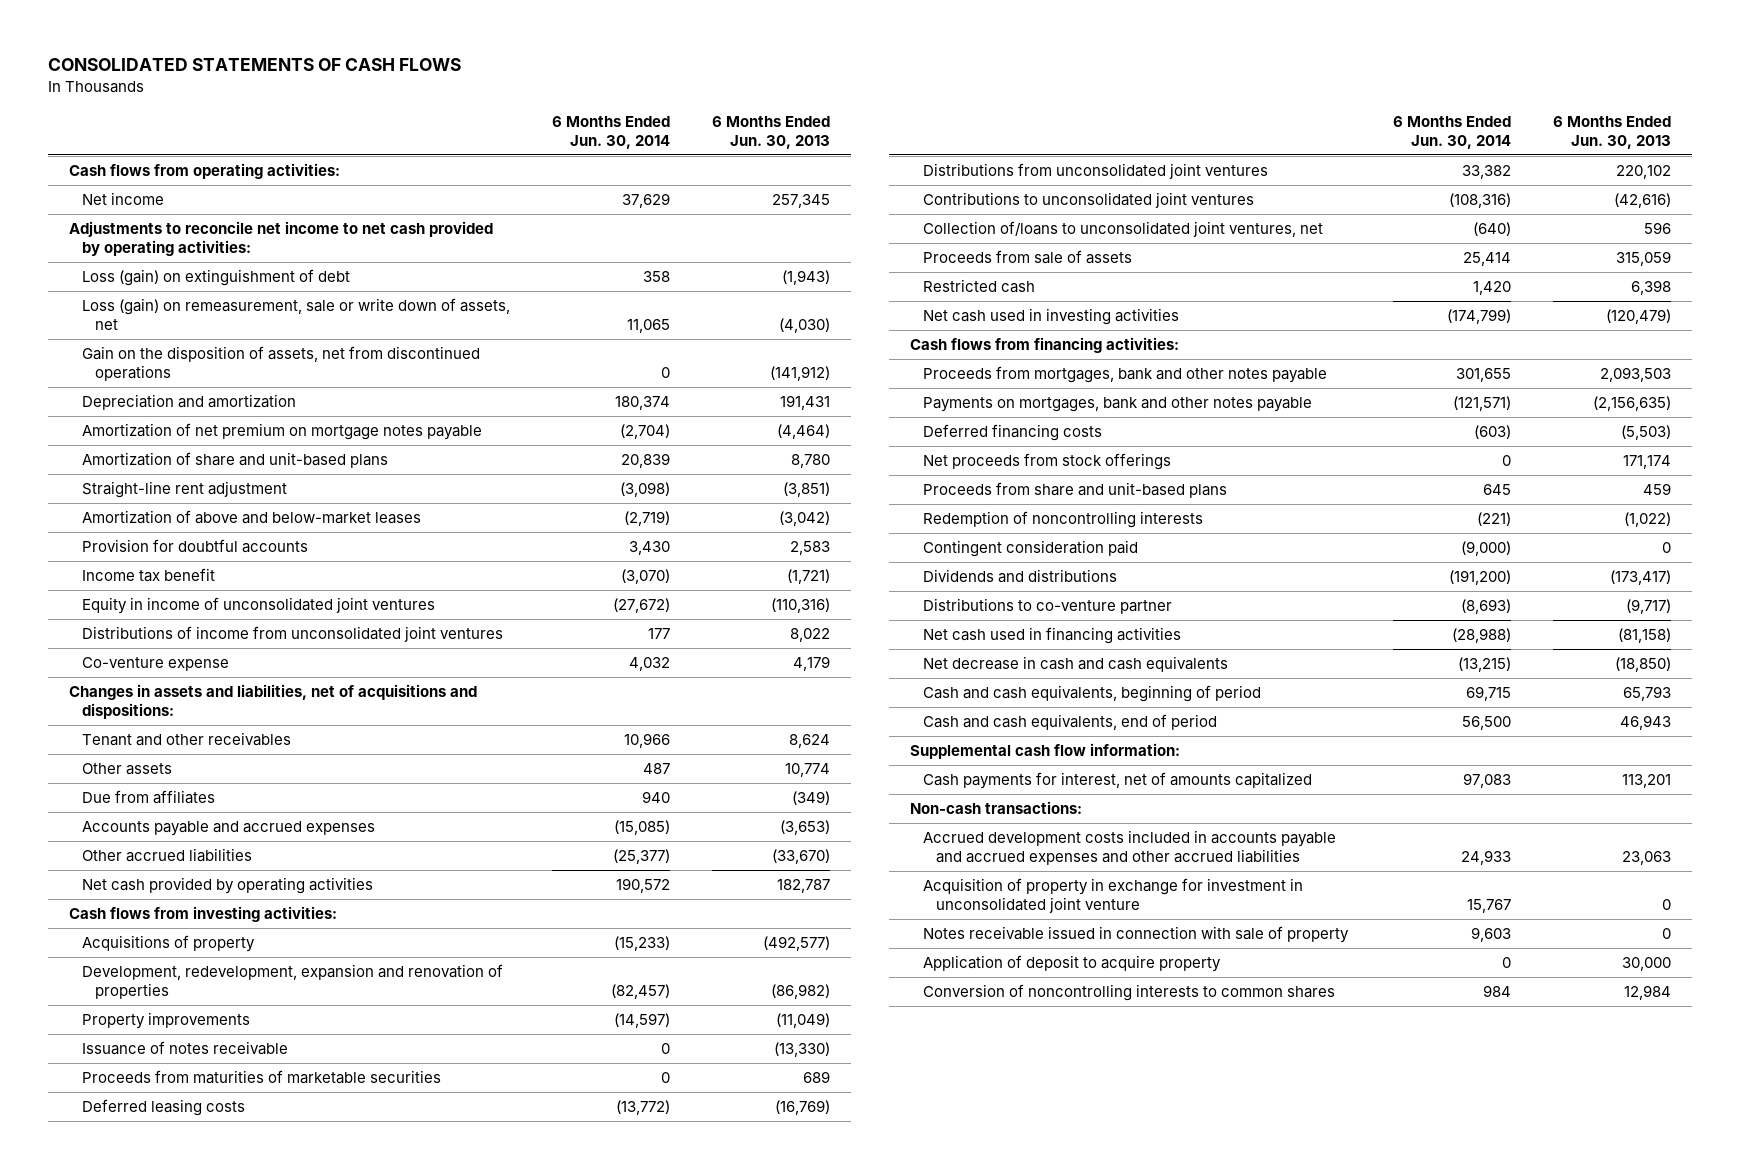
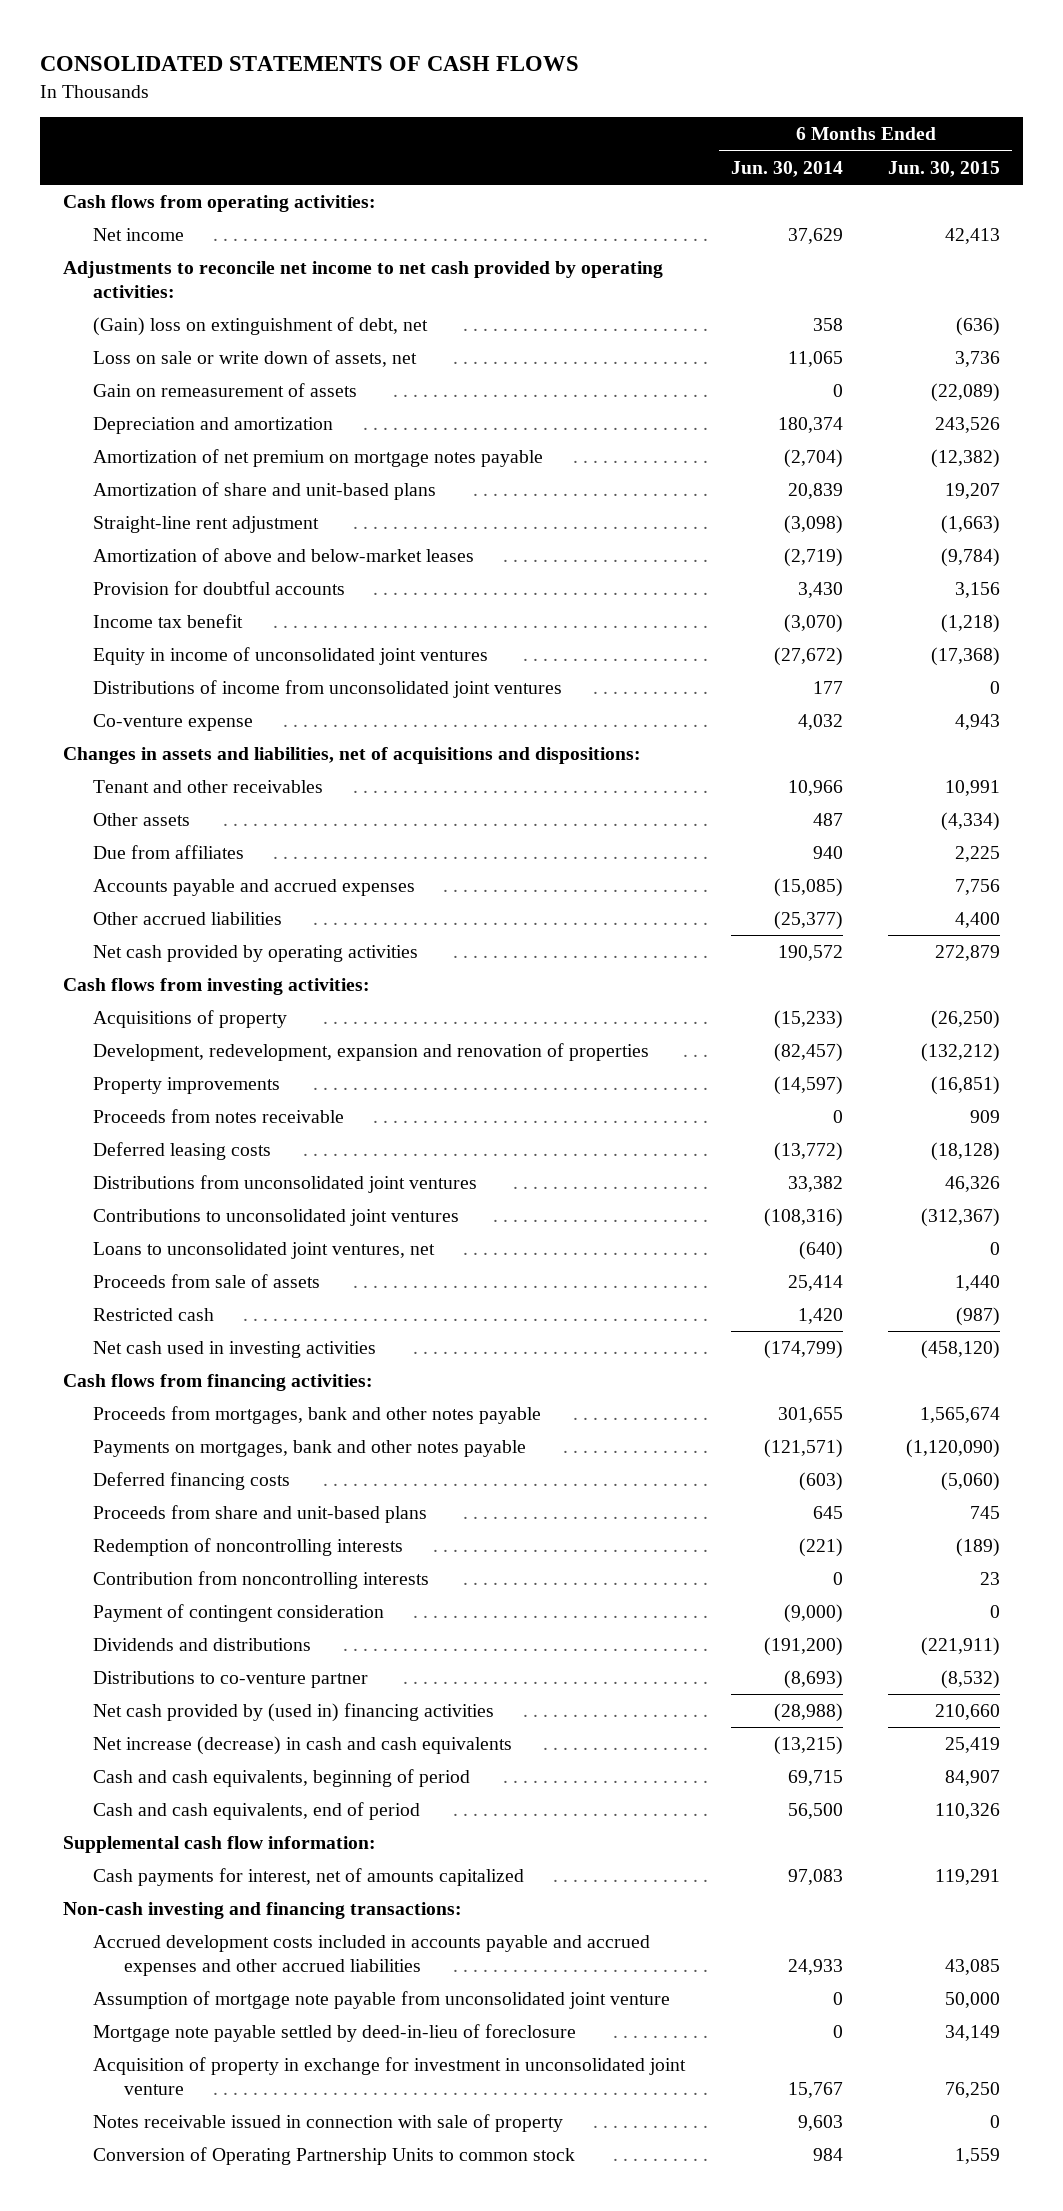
[712,115,831,149] 6 Months Ended Jun. 30, 2013 -> none
none -> [888,160,1001,177] Jun. 30, 2015
[81,346,480,381] Gain on the disposition of assets, net from discontinued operations -> none
[81,269,350,287] Loss (gain) on extinguishment of debt -> [93,317,429,337] (Gain) loss on extinguishment of debt, net
[81,298,510,330] Loss (gain) on remeasurement, sale or write down of assets, net -> [93,350,418,368] Loss on sale or write down of assets, net
none -> [93,383,358,398] Gain on remeasurement of assets
[81,1041,288,1056] Issuance of notes receivable -> none
[81,1070,441,1085] Proceeds from maturities of marketable securities -> none
none -> [93,1109,345,1124] Proceeds from notes receivable
[923,221,1324,238] Collection of/loans to unconsolidated joint ventures, net -> [93,1242,436,1260] Loans to unconsolidated joint ventures, net
[923,453,1172,471] Net proceeds from stock offerings -> none
none -> [93,1571,430,1590] Contribution from noncontrolling interests
[923,540,1139,558] Contingent consideration paid -> [93,1604,385,1623] Payment of contingent consideration
[923,627,1182,645] Net cash used in financing activities -> [93,1703,495,1723] Net cash provided by (used in) financing activities
[923,656,1229,673] Net decrease in cash and cash equivalents -> [93,1736,513,1756] Net increase (decrease) in cash and cash equivalents
[909,801,1082,815] Non-cash transactions: -> [63,1902,463,1920] Non-cash investing and financing transactions:
none -> [93,1991,671,2010] Assumption of mortgage note payable from unconsolidated joint venture
none -> [93,2024,577,2043] Mortgage note payable settled by deed-in-lieu of foreclosure
[923,955,1222,973] Application of deposit to acquire property -> none
[923,984,1336,1002] Conversion of noncontrolling interests to common shares -> [93,2147,576,2166] Conversion of Operating Partnership Units to common stock

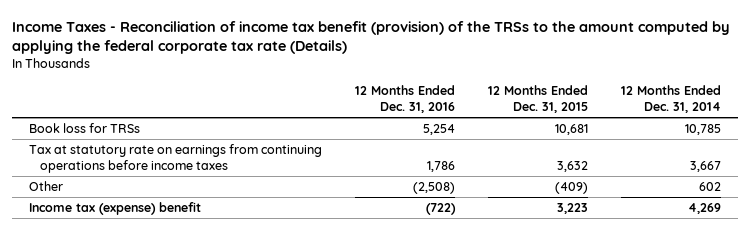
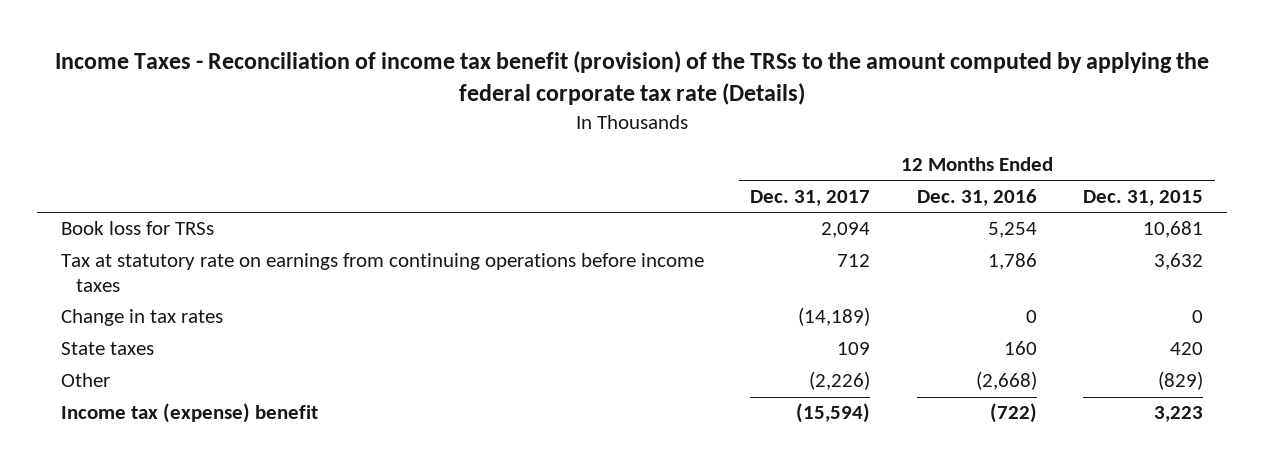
[621,84,722,114] 12 Months Ended Dec. 31, 2014 -> none
none -> [750,190,871,207] Dec. 31, 2017
none -> [60,309,223,327] Change in tax rates
none -> [60,342,154,356] State taxes
[413,182,456,195] (2,508) -> [975,371,1037,391] (2,668)
[555,182,589,195] (409) -> [1158,371,1204,391] (829)

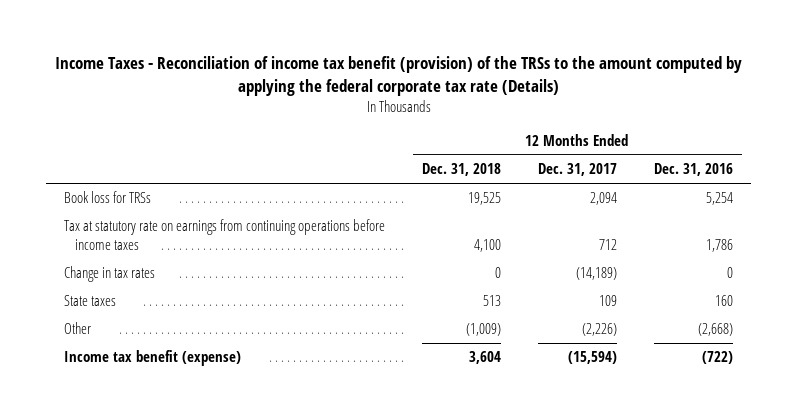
[1083,190,1204,207] Dec. 31, 2015 -> none
none -> [422,163,502,177] Dec. 31, 2018
[60,403,318,424] Income tax (expense) benefit -> [64,350,242,367] Income tax benefit (expense)

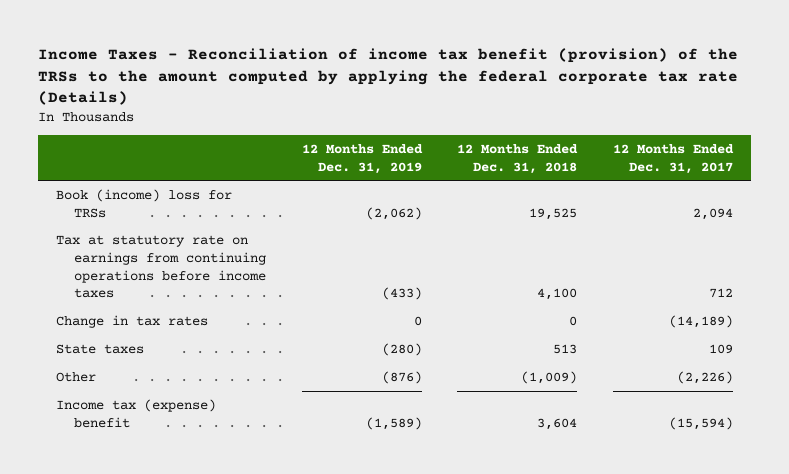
[653,163,733,177] Dec. 31, 2016 -> none
none -> [301,143,423,174] 12 Months Ended Dec. 31, 2019
[64,191,152,204] Book loss for TRSs -> [55,188,232,218] Book (income) loss for TRSs
[64,350,242,367] Income tax benefit (expense) -> [55,398,216,428] Income tax (expense) benefit

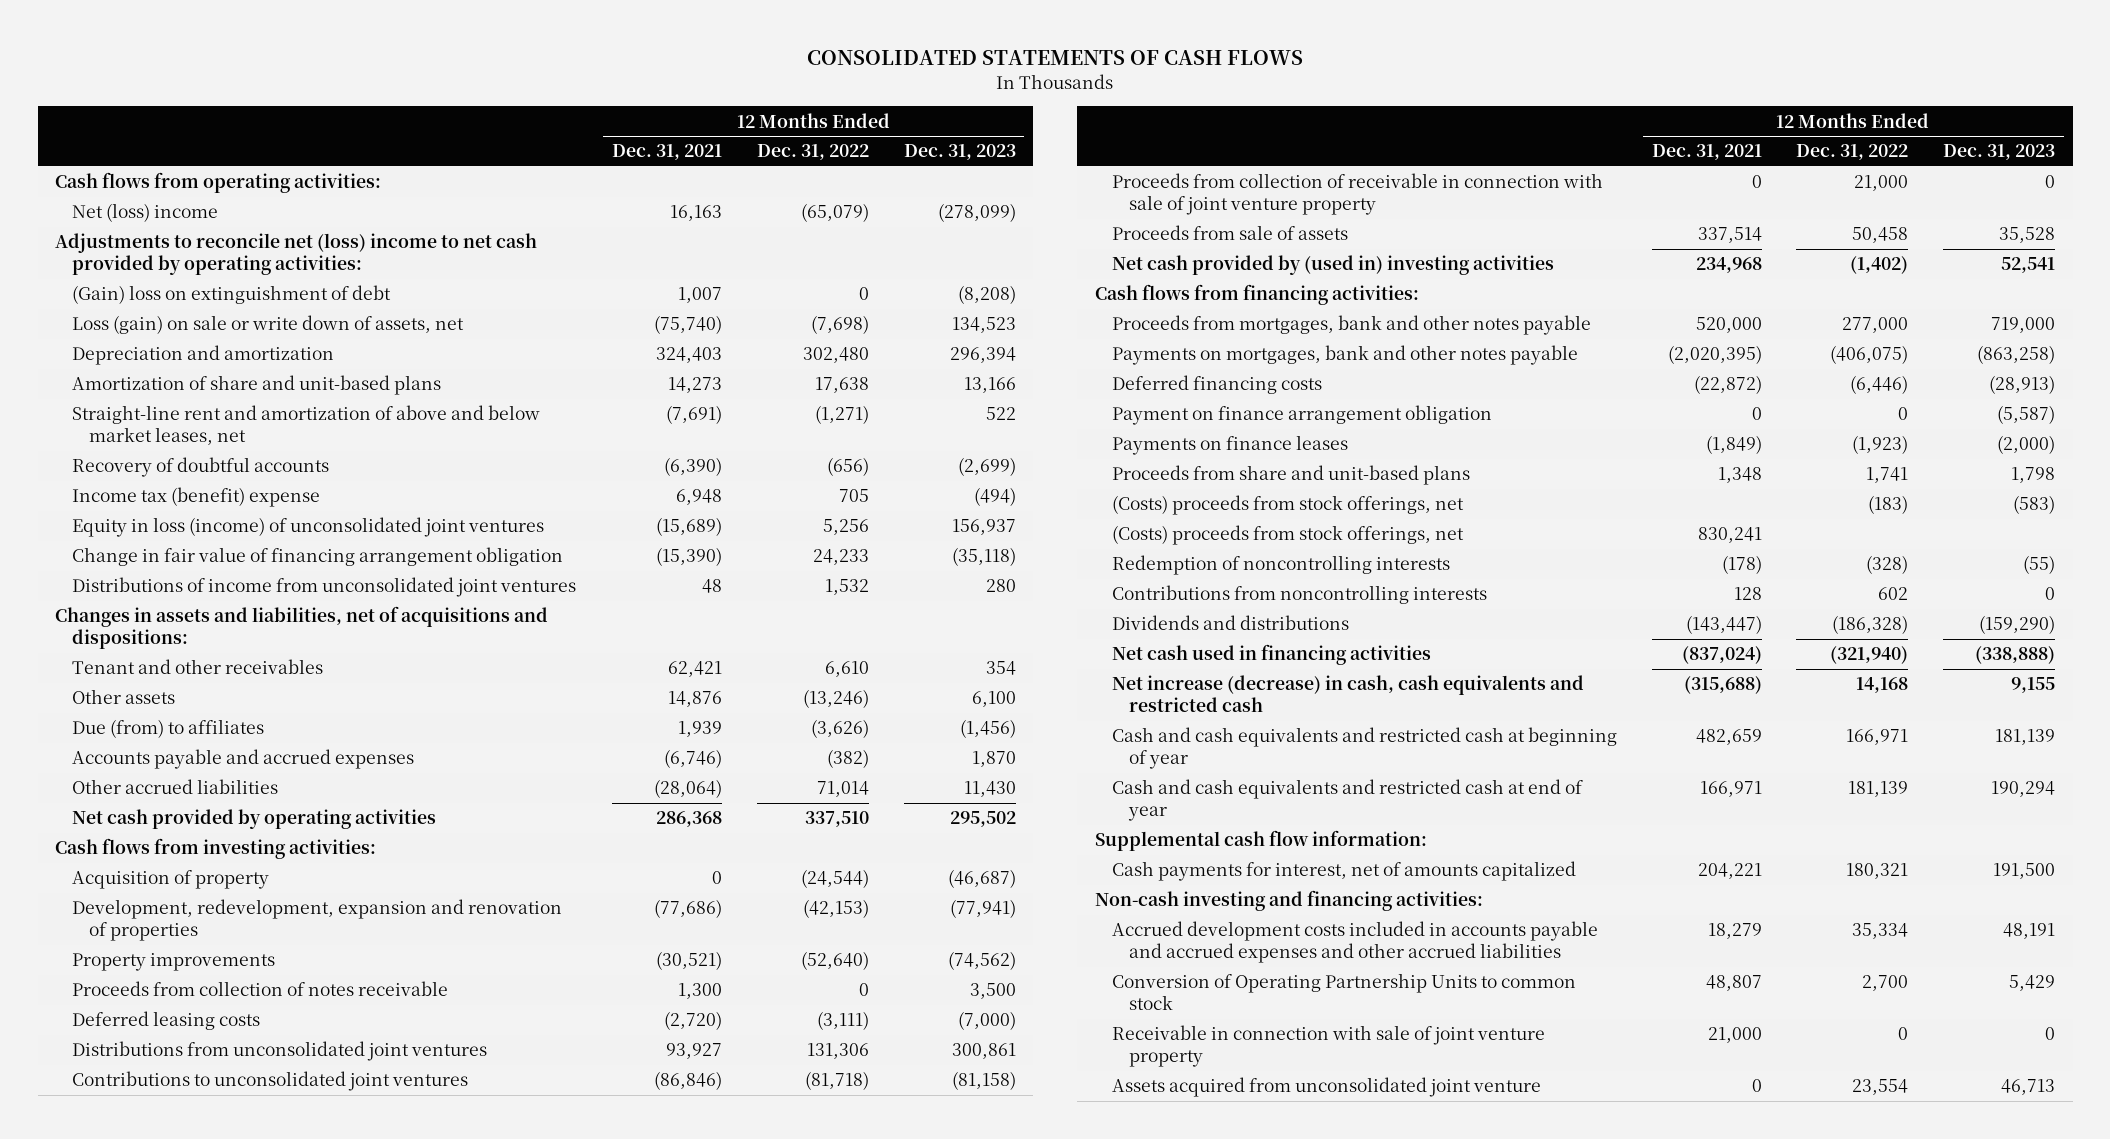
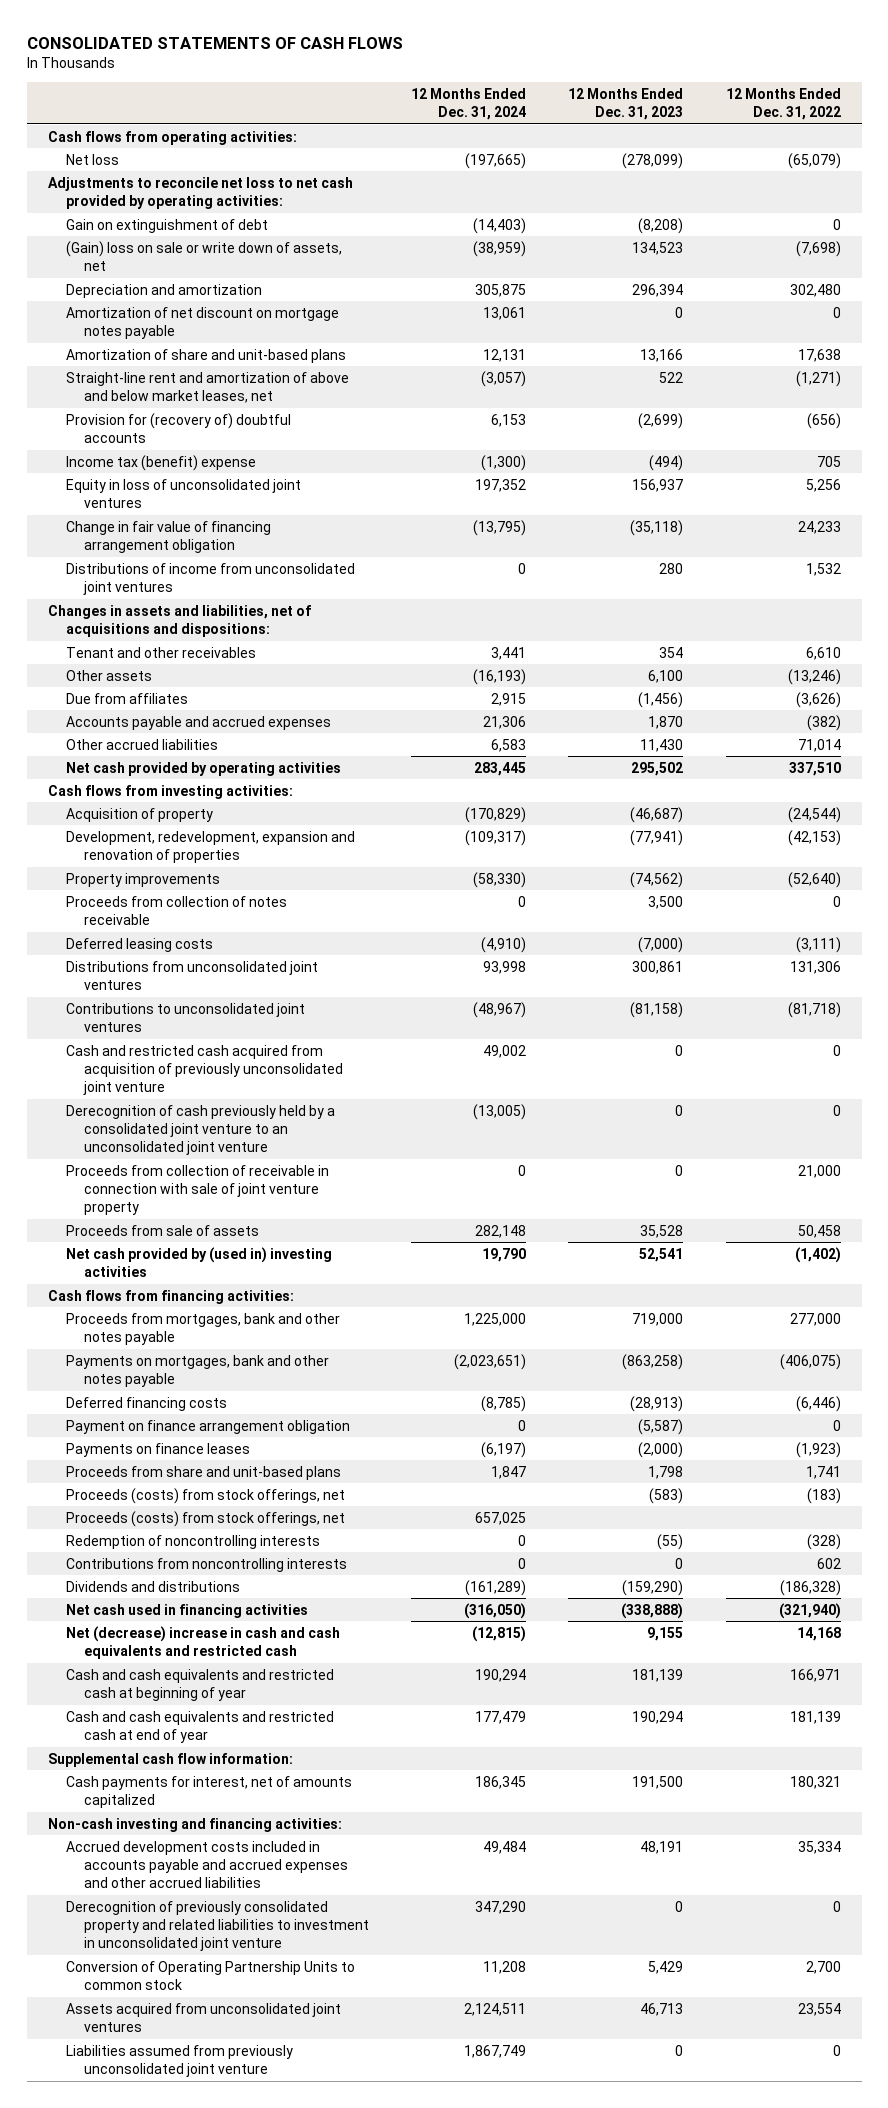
[611,144,722,161] Dec. 31, 2021 -> none
none -> [410,87,526,120] 12 Months Ended Dec. 31, 2024
[72,203,219,223] Net (loss) income -> [65,153,119,165] Net loss
[54,233,537,275] Adjustments to reconcile net (loss) income to net cash provided by operating activities: -> [47,176,353,209] Adjustments to reconcile net loss to net cash provided by operating activities:
[72,285,392,305] (Gain) loss on extinguishment of debt -> [65,218,268,233] Gain on extinguishment of debt
[72,315,465,335] Loss (gain) on sale or write down of assets, net -> [65,240,342,271] (Gain) loss on sale or write down of assets, net
none -> [65,306,339,339] Amortization of net discount on mortgage notes payable
[72,457,330,478] Recovery of doubtful accounts -> [65,412,291,443] Provision for (recovery of) doubtful accounts
[72,517,545,538] Equity in loss (income) of unconsolidated joint ventures -> [65,478,301,508] Equity in loss of unconsolidated joint ventures
[72,719,265,739] Due (from) to affiliates -> [65,692,188,704] Due from affiliates
none -> [65,1044,343,1096] Cash and restricted cash acquired from acquisition of previously unconsolidated joint venture
none -> [65,1104,335,1156] Derecognition of cash previously held by a consolidated joint venture to an unconsolidated joint venture
[1111,495,1464,516] (Costs) proceeds from stock offerings, net -> [65,1487,345,1504] Proceeds (costs) from stock offerings, net
[1111,525,1464,546] (Costs) proceeds from stock offerings, net -> [65,1510,345,1527] Proceeds (costs) from stock offerings, net
[1111,675,1584,712] Net increase (decrease) in cash, cash equivalents and restricted cash -> [65,1625,340,1659] Net (decrease) increase in cash and cash equivalents and restricted cash
none -> [65,1900,369,1952] Derecognition of previously consolidated property and related liabilities to investment in unconsolidated joint venture
[1111,1025,1545,1067] Receivable in connection with sale of joint venture property -> none
[1111,1077,1541,1098] Assets acquired from unconsolidated joint venture -> [65,2002,341,2032] Assets acquired from unconsolidated joint ventures
none -> [65,2044,293,2077] Liabilities assumed from previously unconsolidated joint venture

